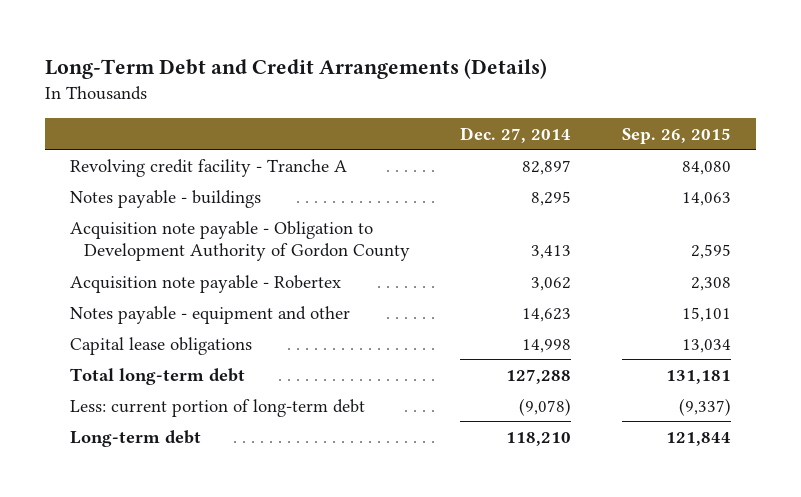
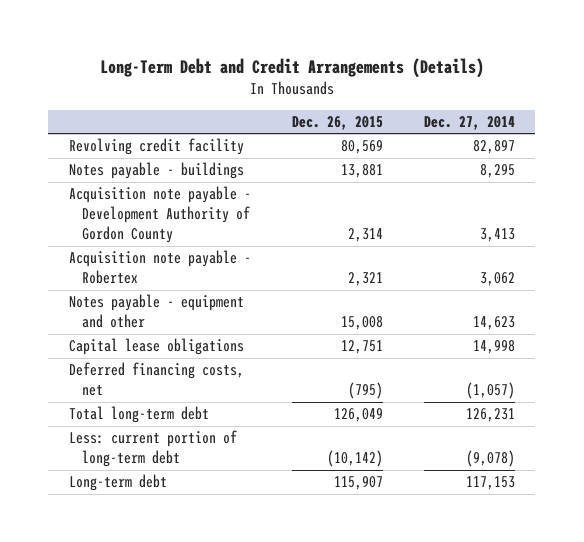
[621,127,731,144] Sep. 26, 2015 -> none
none -> [291,115,383,130] Dec. 26, 2015
[69,158,347,177] Revolving credit facility - Tranche A -> [68,138,244,156] Revolving credit facility
[69,220,410,262] Acquisition note payable - Obligation to Development Authority of Gordon County -> [68,186,251,244] Acquisition note payable - Development Authority of Gordon County
none -> [68,362,244,397] Deferred financing costs, net
[506,368,572,384] 127,288 -> [465,408,515,423] 126,231
[506,431,572,446] 118,210 -> [465,476,515,491] 117,153

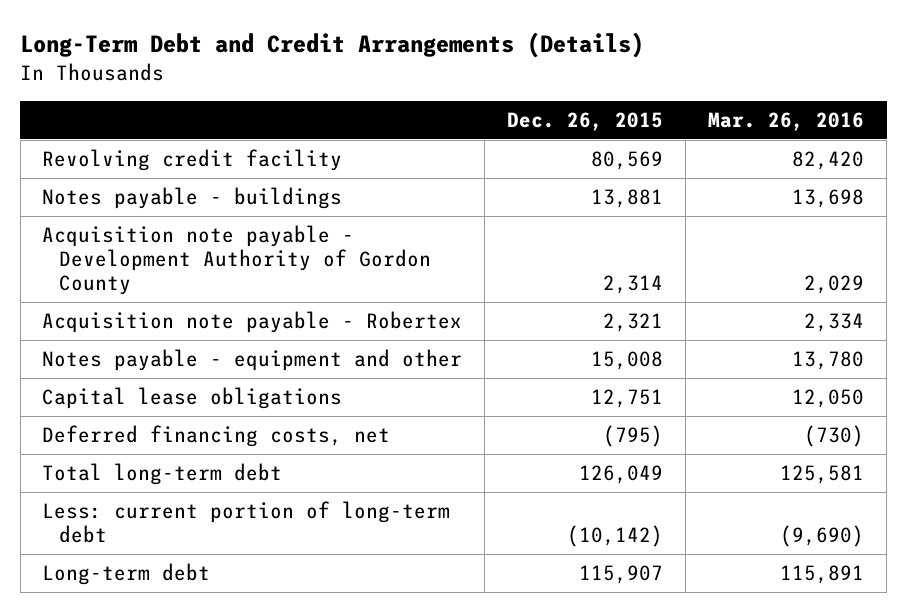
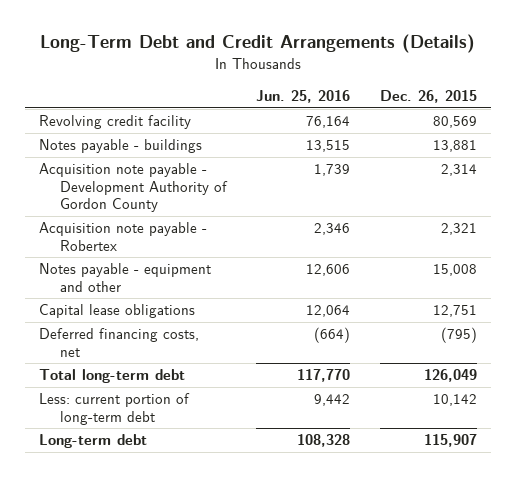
[708,111,865,131] Mar. 26, 2016 -> none
none -> [256,89,351,103] Jun. 25, 2016
[567,525,664,548] (10,142) -> [432,394,477,407] 10,142

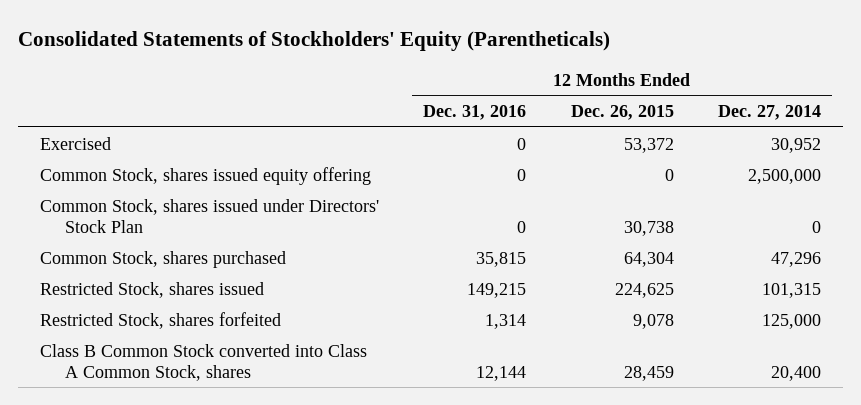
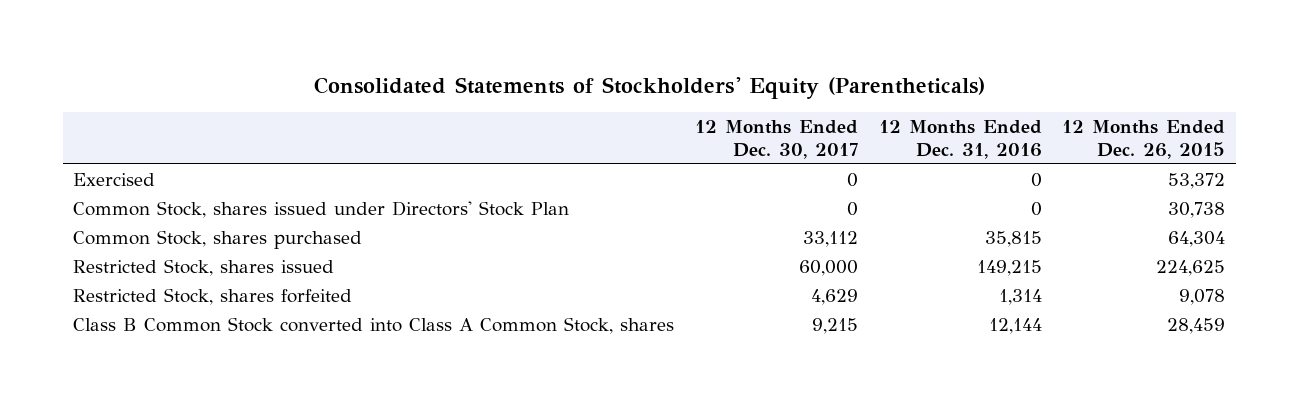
[718,105,822,121] Dec. 27, 2014 -> none
none -> [695,120,859,159] 12 Months Ended Dec. 30, 2017
[39,166,371,185] Common Stock, shares issued equity offering -> none

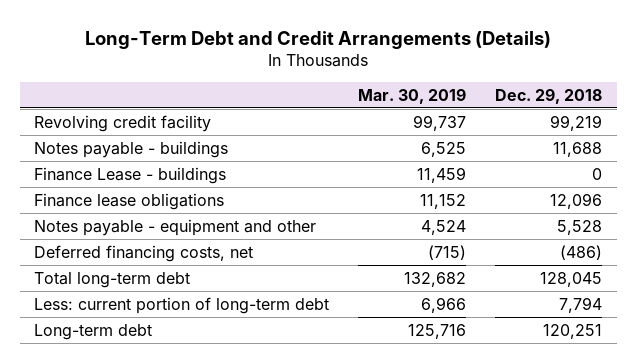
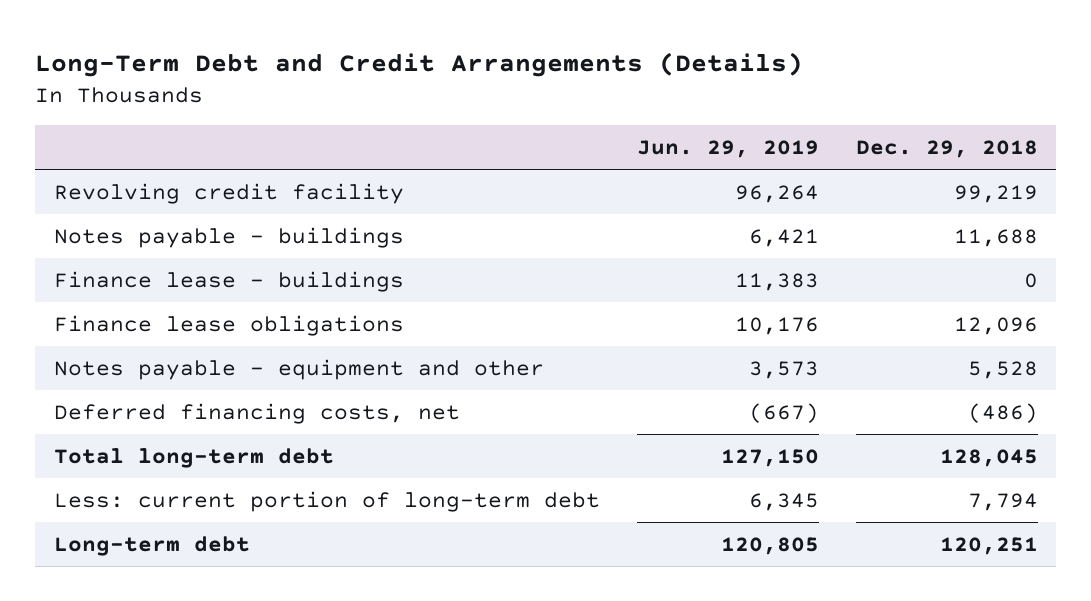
[358,87,467,104] Mar. 30, 2019 -> none
none -> [636,140,819,159] Jun. 29, 2019
[34,166,227,184] Finance Lease - buildings -> [53,270,404,292] Finance lease - buildings

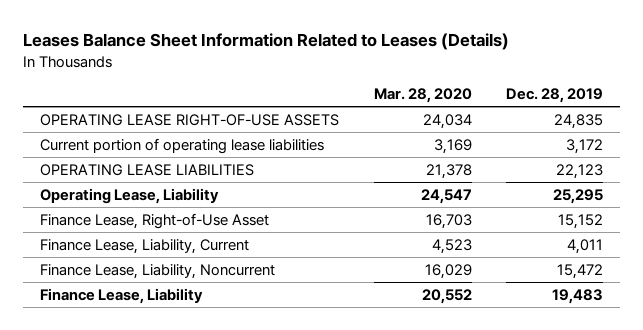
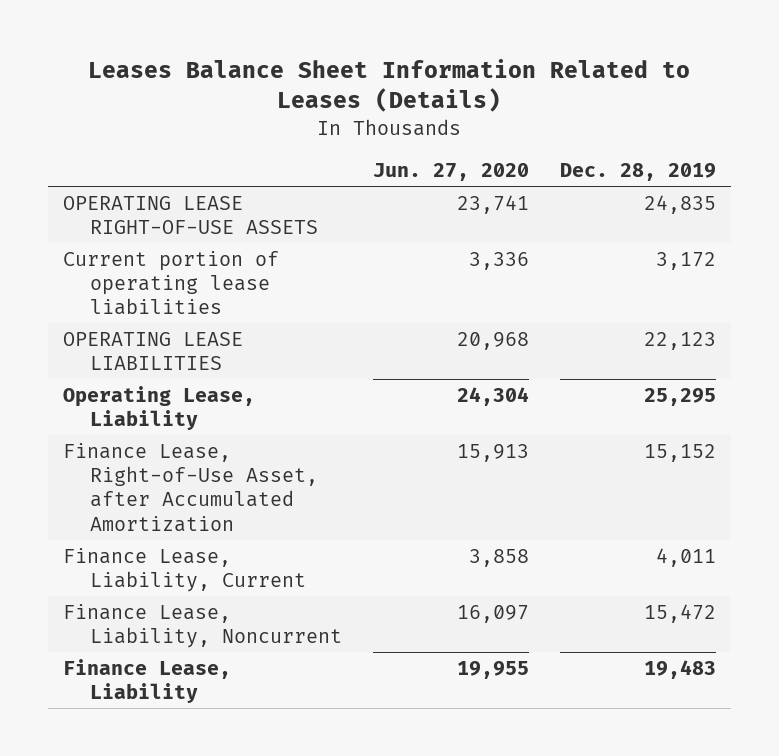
[373,88,472,104] Mar. 28, 2020 -> none
none -> [372,162,529,181] Jun. 27, 2020
[40,212,270,229] Finance Lease, Right-of-Use Asset -> [62,442,319,532] Finance Lease, Right-of-Use Asset, after Accumulated Amortization

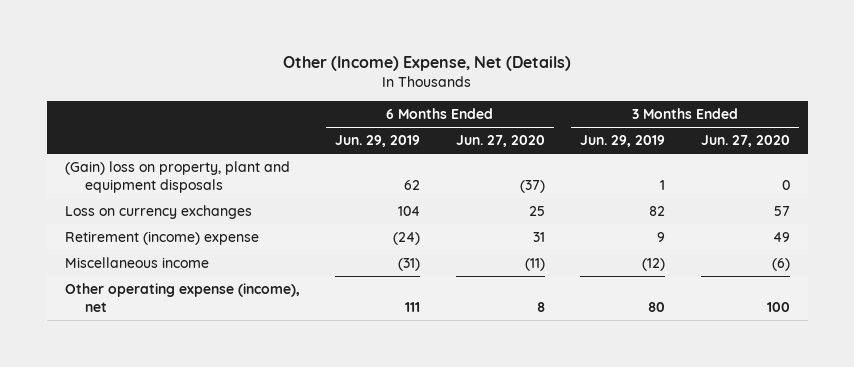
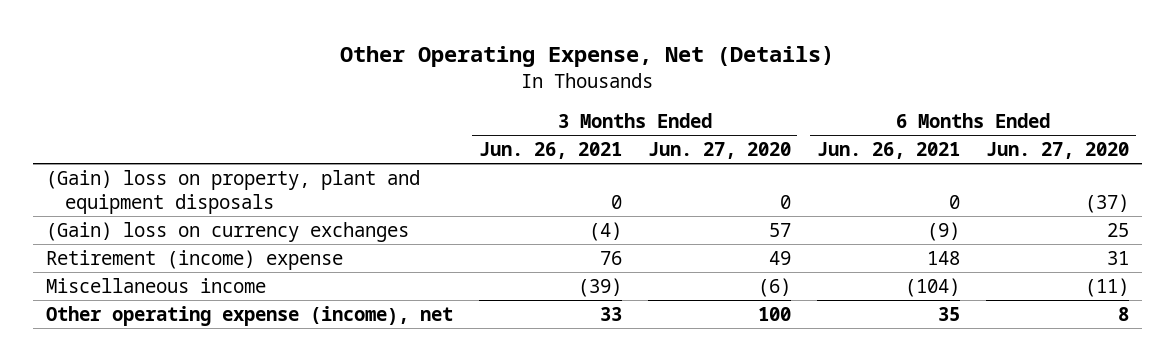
[283,56,572,72] Other (Income) Expense, Net (Details) -> [340,46,835,68] Other Operating Expense, Net (Details)
[335,135,421,148] Jun. 29, 2019 -> none
[580,135,666,148] Jun. 29, 2019 -> none
none -> [478,141,622,159] Jun. 26, 2021
none -> [816,141,960,159] Jun. 26, 2021
[64,205,252,220] Loss on currency exchanges -> [45,221,409,242] (Gain) loss on currency exchanges

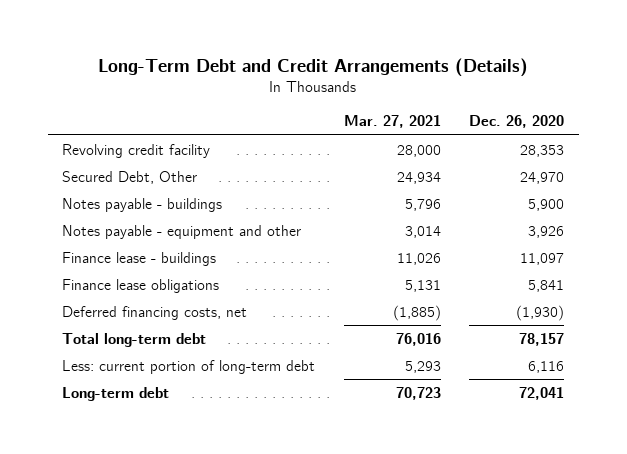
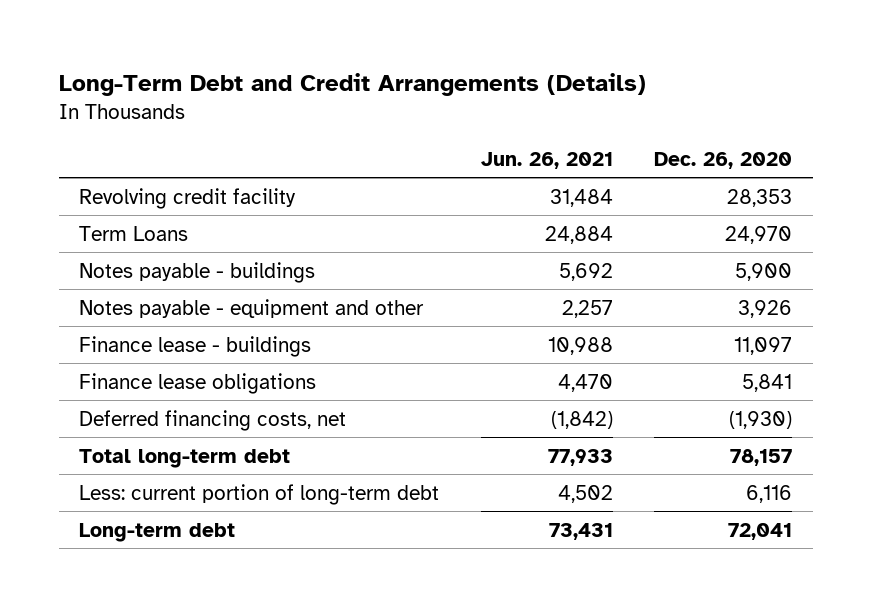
[343,115,441,129] Mar. 27, 2021 -> none
none -> [480,151,613,169] Jun. 26, 2021
[62,170,198,184] Secured Debt, Other -> [79,225,189,241] Term Loans

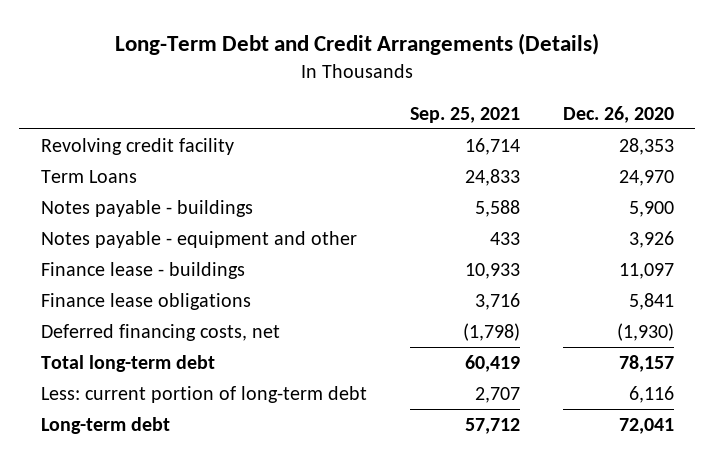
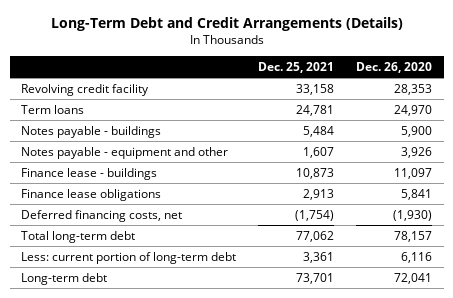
[409,106,520,123] Sep. 25, 2021 -> none
none -> [258,61,335,73] Dec. 25, 2021
[40,169,137,183] Term Loans -> [20,104,84,114] Term loans

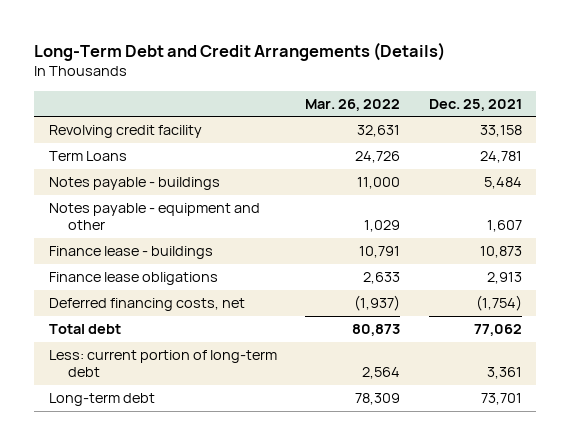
[356,61,433,73] Dec. 26, 2020 -> none
none -> [305,98,401,111] Mar. 26, 2022
[20,104,84,114] Term loans -> [48,151,127,162] Term Loans
[20,230,135,243] Total long-term debt -> [48,324,121,335] Total debt

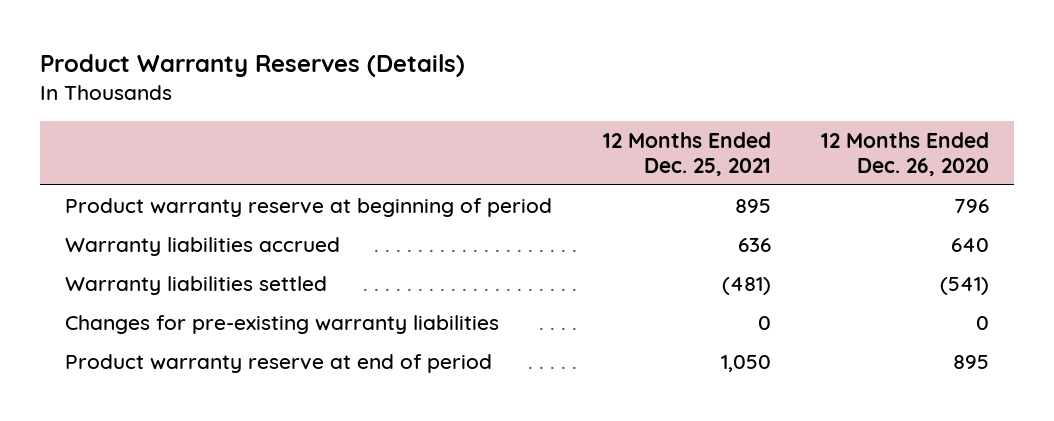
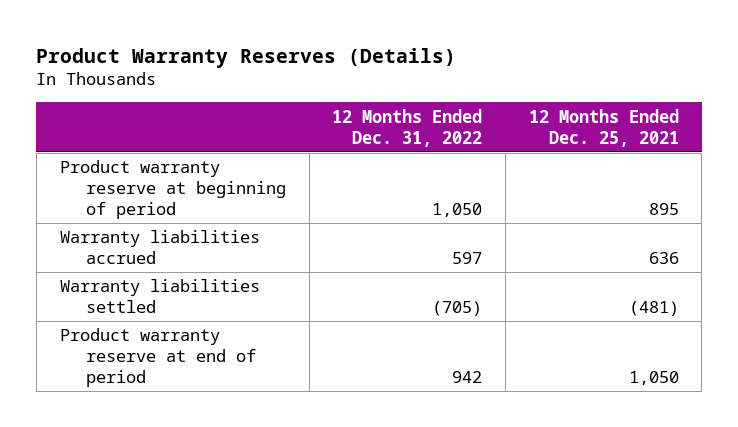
[821,132,990,176] 12 Months Ended Dec. 26, 2020 -> none
none -> [332,108,483,147] 12 Months Ended Dec. 31, 2022
[65,315,500,335] Changes for pre-existing warranty liabilities -> none

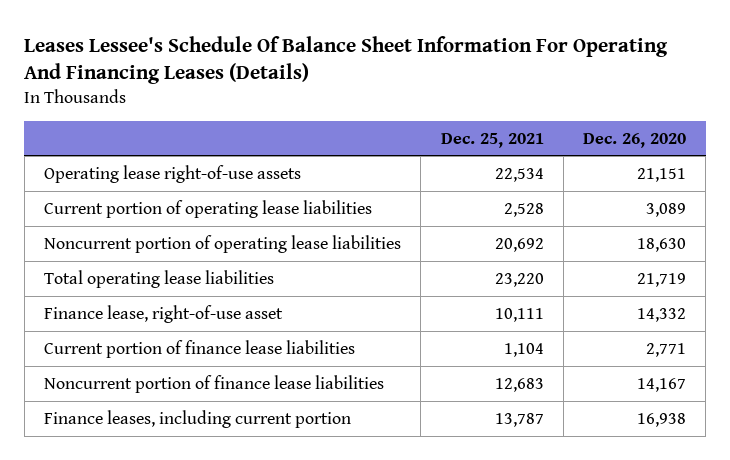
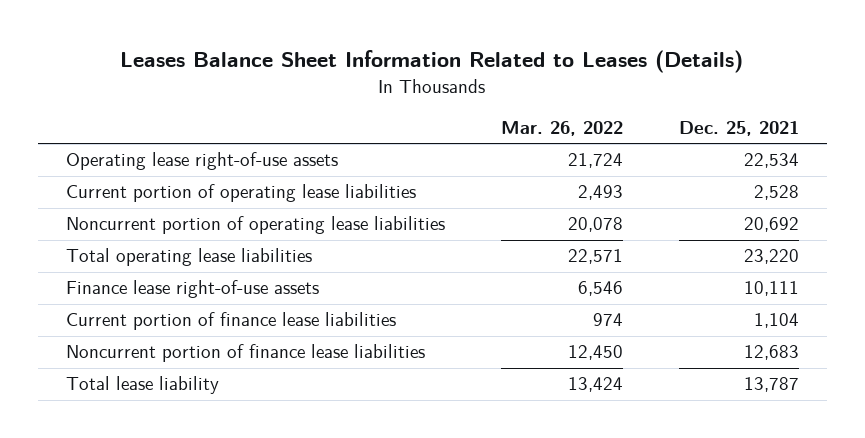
[24,35,669,85] Leases Lessee's Schedule Of Balance Sheet Information For Operating And Financing Leases (Details) -> [120,50,744,74] Leases Balance Sheet Information Related to Leases (Details)
[583,132,687,148] Dec. 26, 2020 -> none
none -> [500,121,623,137] Mar. 26, 2022
[43,304,283,323] Finance lease, right-of-use asset -> [65,280,319,299] Finance lease right-of-use assets
[43,409,351,428] Finance leases, including current portion -> [65,376,219,395] Total lease liability

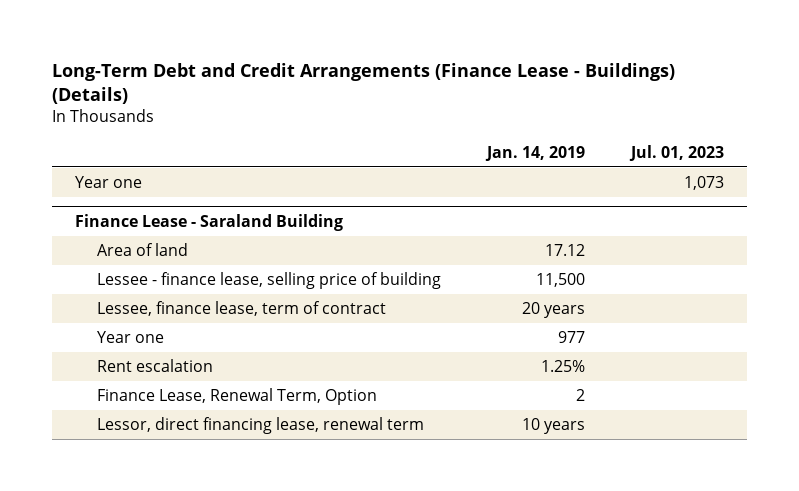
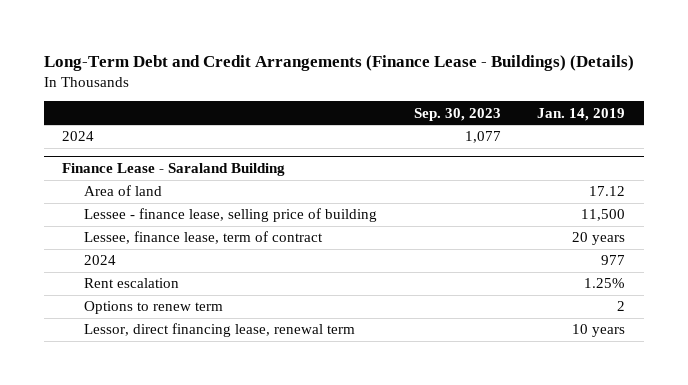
[629,145,725,162] Jul. 01, 2023 -> none
none -> [413,107,501,121] Sep. 30, 2023
[75,176,143,189] Year one -> [62,131,95,142] 2024
[97,331,165,344] Year one -> [83,255,116,266] 2024
[97,388,378,406] Finance Lease, Renewal Term, Option -> [83,301,223,315] Options to renew term

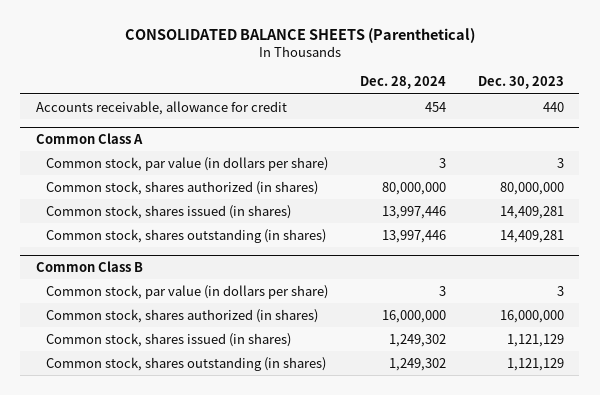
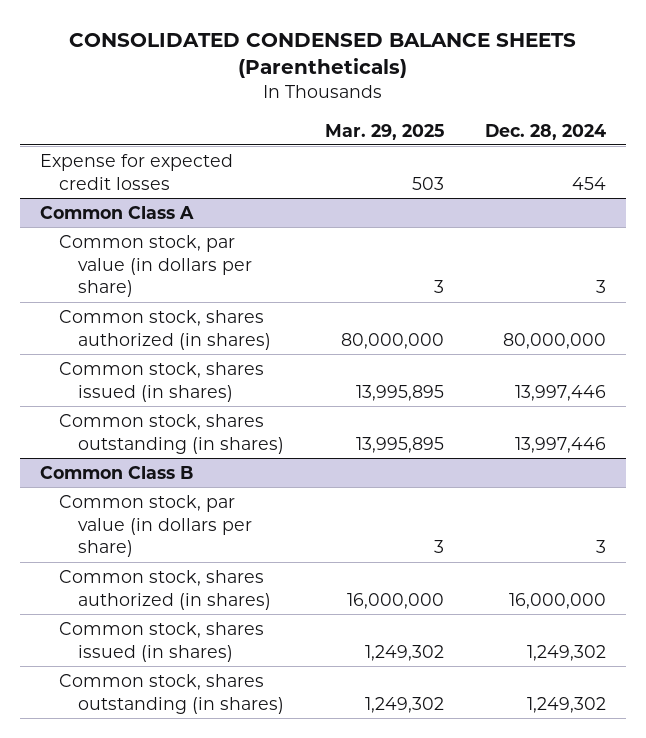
[124,27,475,43] CONSOLIDATED BALANCE SHEETS (Parenthetical) -> [69,33,577,79] CONSOLIDATED CONDENSED BALANCE SHEETS (Parentheticals)
[477,76,564,90] Dec. 30, 2023 -> none
none -> [324,123,444,140] Mar. 29, 2025
[35,100,287,115] Accounts receivable, allowance for credit -> [40,153,234,190] Expense for expected credit losses

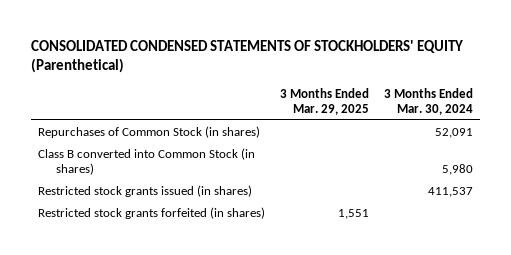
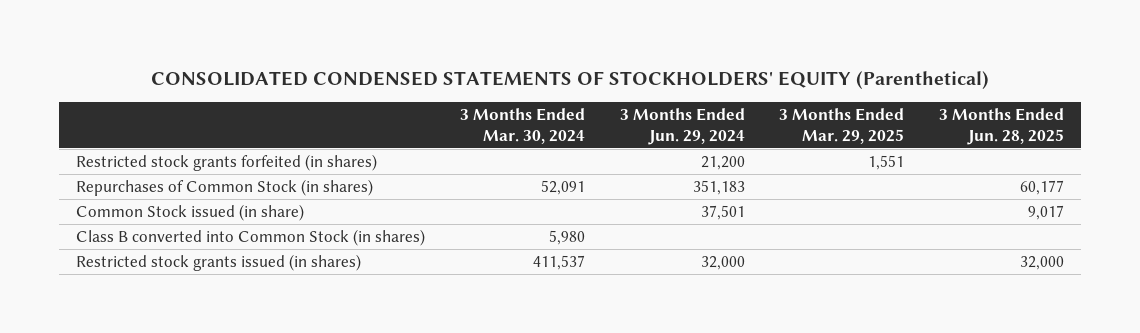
none -> [619,108,745,145] 3 Months Ended Jun. 29, 2024
none -> [939,108,1065,145] 3 Months Ended Jun. 28, 2025
[38,207,266,220] Restricted stock grants forfeited (in shares) -> [75,154,377,172] Restricted stock grants forfeited (in shares)
none -> [75,204,304,222] Common Stock issued (in share)

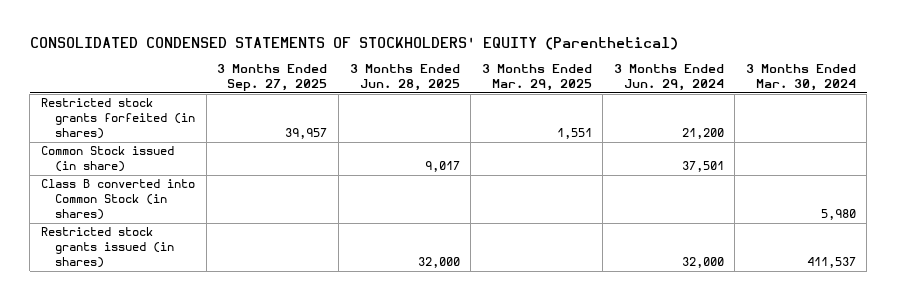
none -> [217,64,328,92] 3 Months Ended Sep. 27, 2025
[75,179,373,197] Repurchases of Common Stock (in shares) -> none

